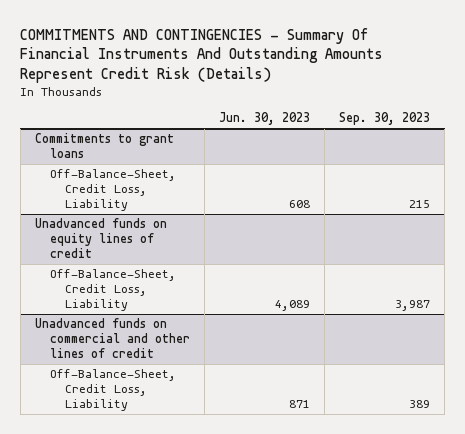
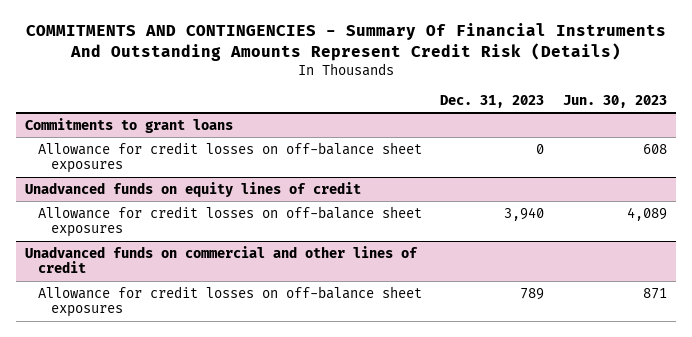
[339,112,431,126] Sep. 30, 2023 -> none
none -> [440,94,545,108] Dec. 31, 2023
[49,169,176,211] Off-Balance-Sheet, Credit Loss, Liability -> [37,141,422,174] Allowance for credit losses on off-balance sheet exposures
[49,269,176,311] Off-Balance-Sheet, Credit Loss, Liability -> [37,205,422,238] Allowance for credit losses on off-balance sheet exposures
[49,369,176,411] Off-Balance-Sheet, Credit Loss, Liability -> [37,285,422,318] Allowance for credit losses on off-balance sheet exposures

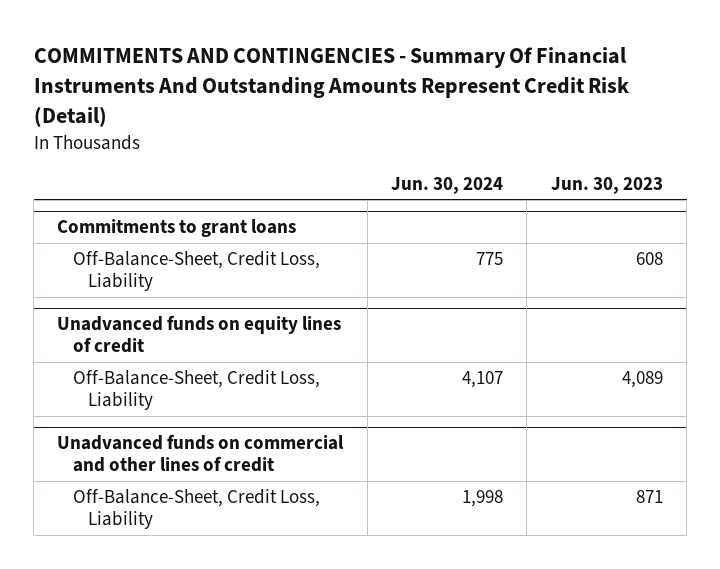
[25,23,666,61] COMMITMENTS AND CONTINGENCIES - Summary Of Financial Instruments And Outstanding Amounts Represent Credit Risk (Details) -> [33,47,629,127] COMMITMENTS AND CONTINGENCIES - Summary Of Financial Instruments And Outstanding Amounts Represent Credit Risk (Detail)
[440,94,545,108] Dec. 31, 2023 -> none
none -> [391,176,504,194] Jun. 30, 2024
[37,141,422,174] Allowance for credit losses on off-balance sheet exposures -> [72,251,320,292] Off-Balance-Sheet, Credit Loss, Liability
[37,205,422,238] Allowance for credit losses on off-balance sheet exposures -> [72,370,320,411] Off-Balance-Sheet, Credit Loss, Liability
[37,285,422,318] Allowance for credit losses on off-balance sheet exposures -> [72,489,320,530] Off-Balance-Sheet, Credit Loss, Liability

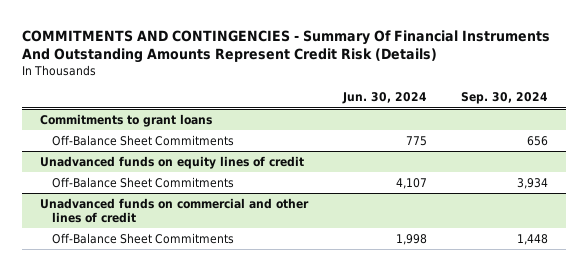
[33,47,629,127] COMMITMENTS AND CONTINGENCIES - Summary Of Financial Instruments And Outstanding Amounts Represent Credit Risk (Detail) -> [22,29,551,63] COMMITMENTS AND CONTINGENCIES - Summary Of Financial Instruments And Outstanding Amounts Represent Credit Risk (Details)
[550,176,663,194] Jun. 30, 2023 -> none
none -> [461,92,549,105] Sep. 30, 2024
[72,251,320,292] Off-Balance-Sheet, Credit Loss, Liability -> [51,134,234,146] Off-Balance Sheet Commitments
[72,370,320,411] Off-Balance-Sheet, Credit Loss, Liability -> [51,176,234,188] Off-Balance Sheet Commitments
[72,489,320,530] Off-Balance-Sheet, Credit Loss, Liability -> [51,232,234,244] Off-Balance Sheet Commitments

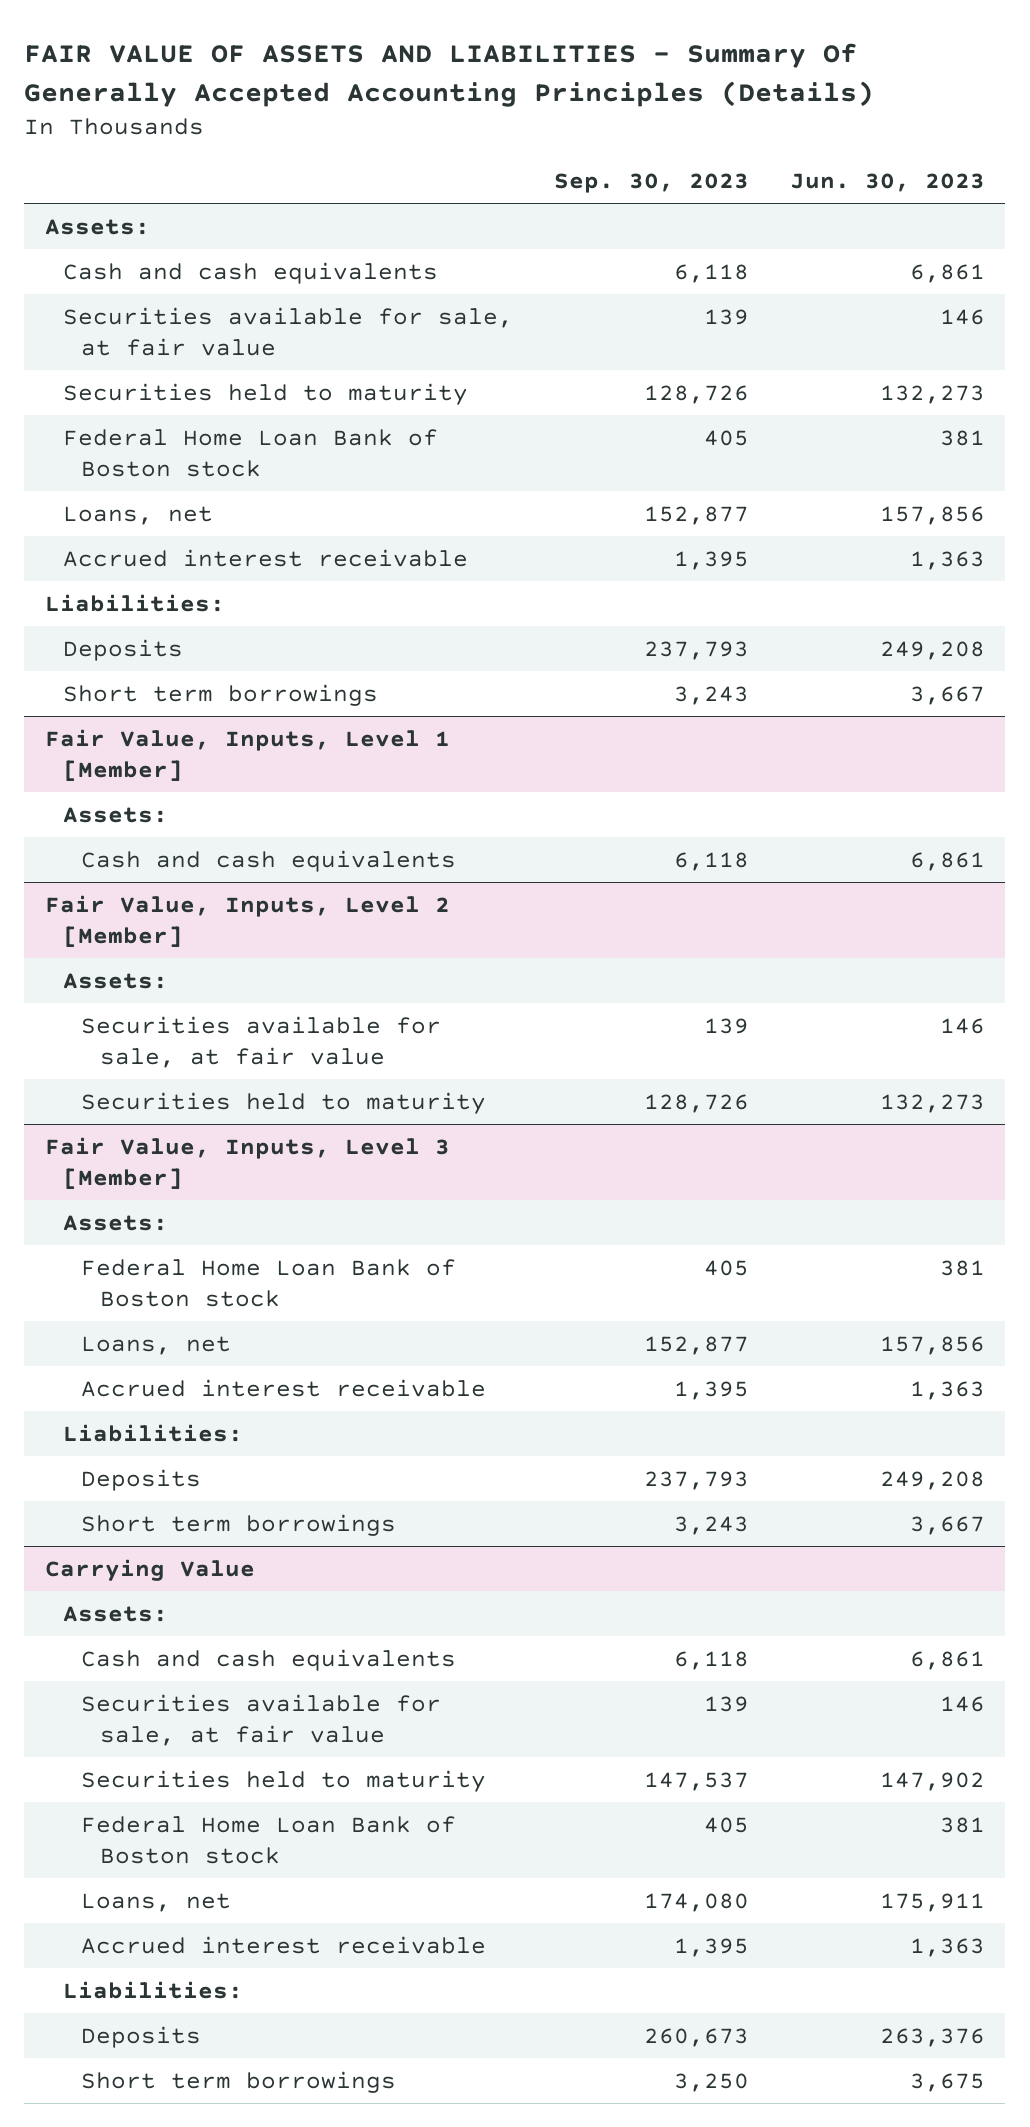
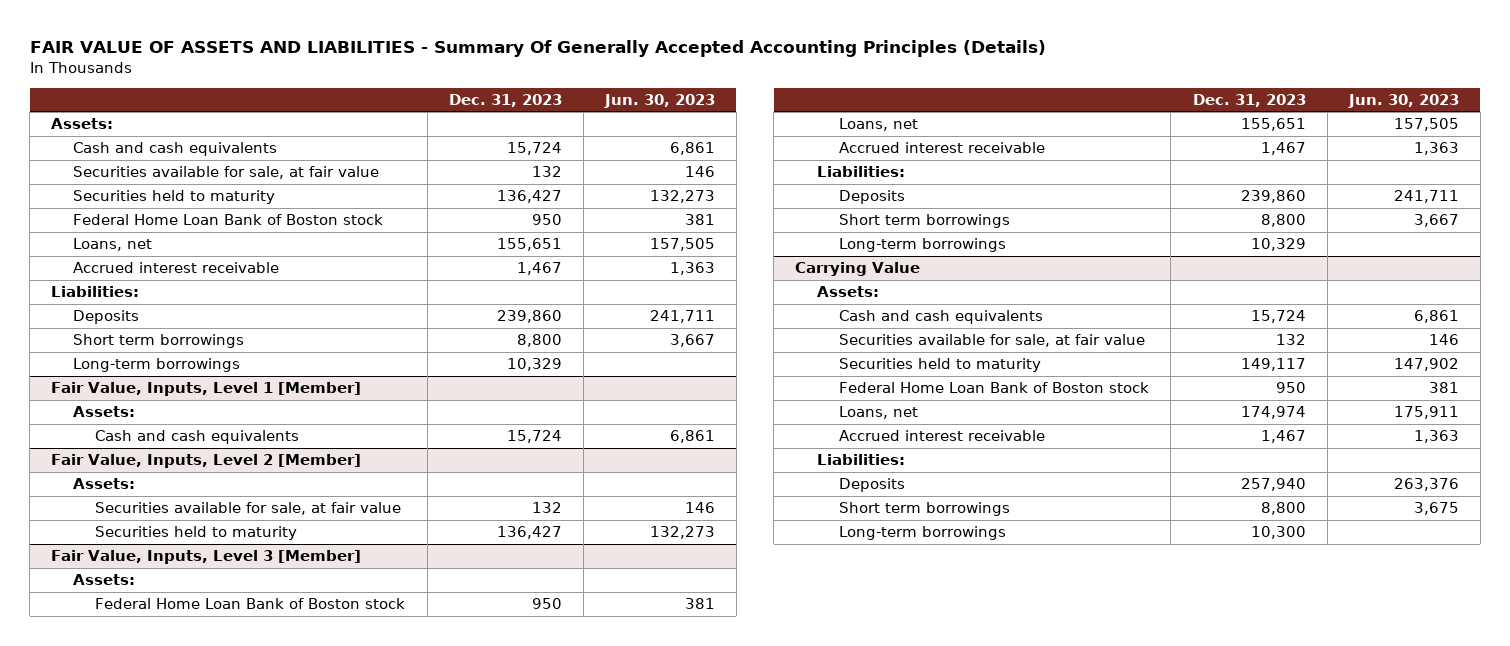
[553,173,749,194] Sep. 30, 2023 -> none
none -> [448,93,562,107] Dec. 31, 2023
[879,505,985,525] 157,856 -> [649,238,715,252] 157,505
[879,640,985,660] 249,208 -> [649,310,715,324] 241,711
none -> [73,358,241,373] Long-term borrowings
[879,1335,985,1355] 157,856 -> [1393,118,1459,132] 157,505
[879,1470,985,1490] 249,208 -> [1393,190,1459,204] 241,711
none -> [839,238,1007,253] Long-term borrowings
none -> [839,526,1007,541] Long-term borrowings

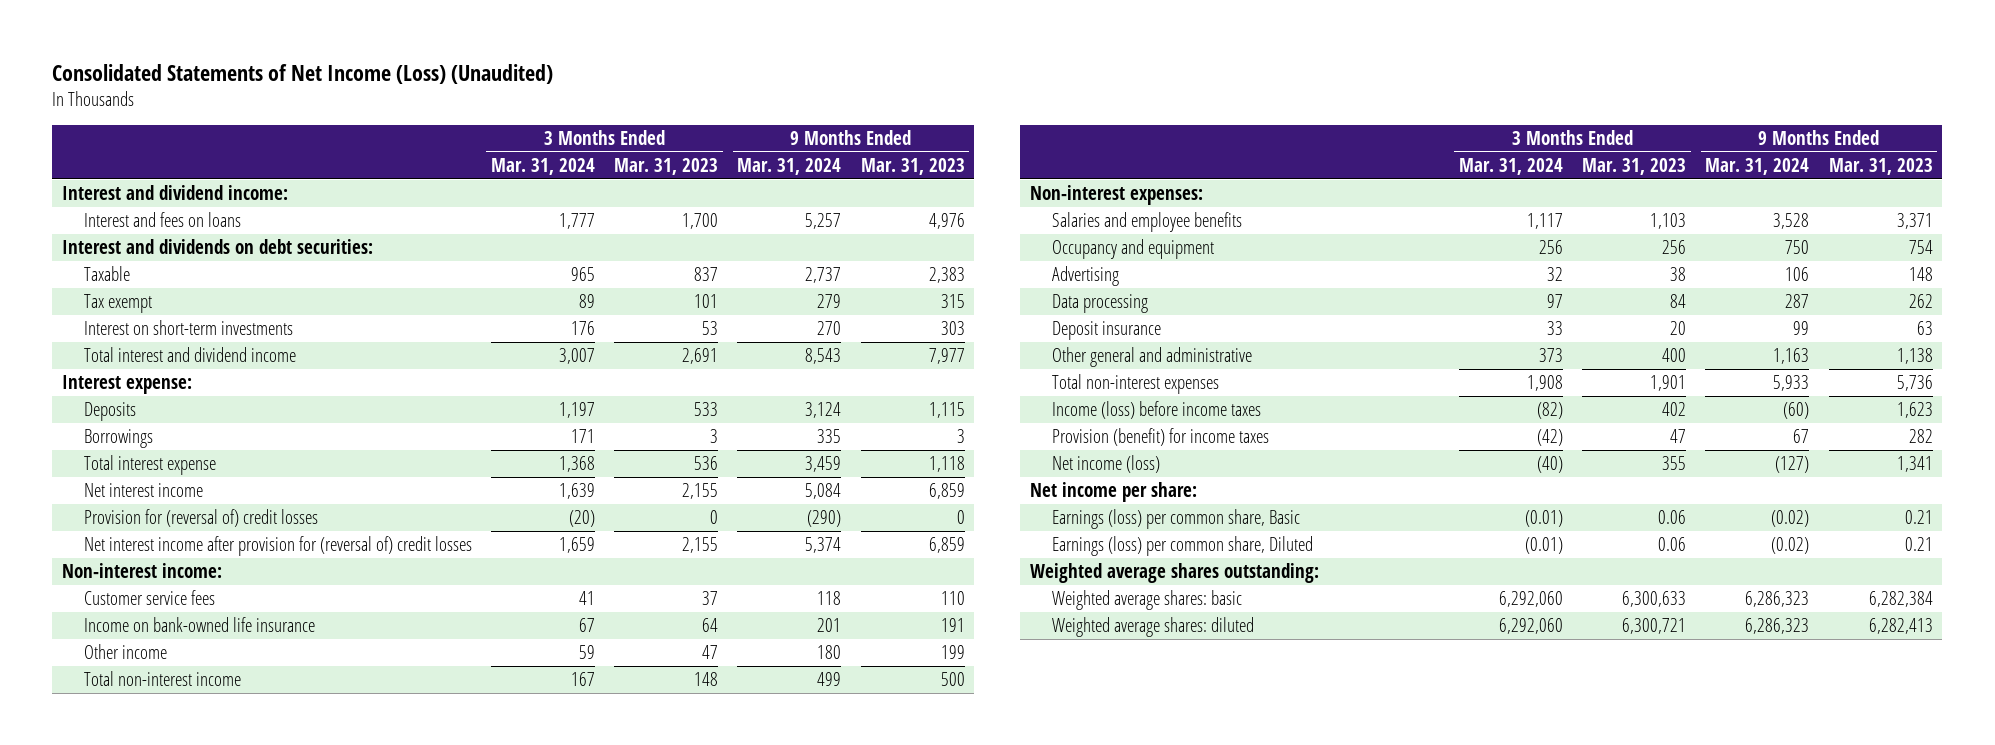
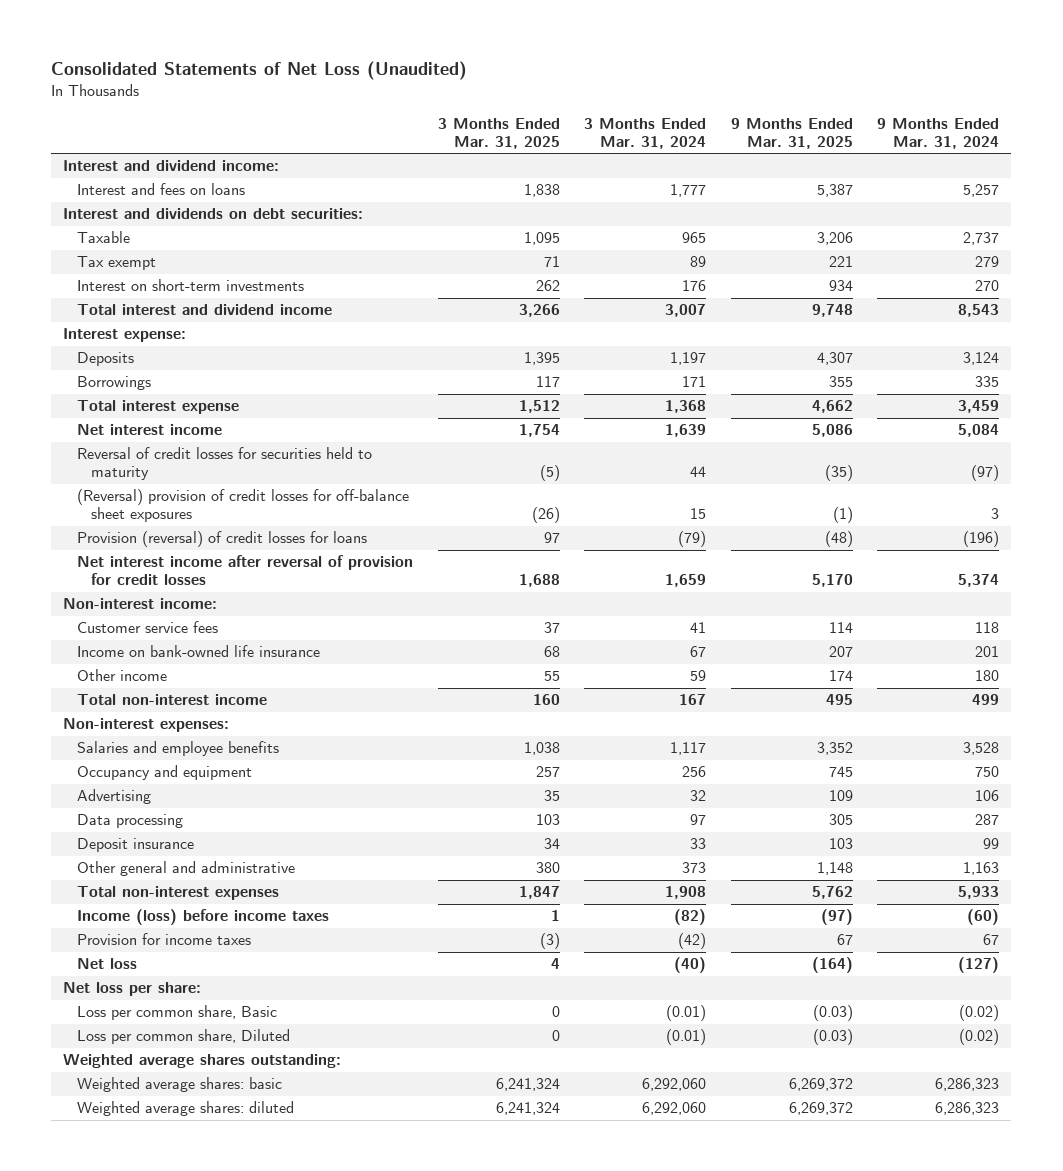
[52,64,554,85] Consolidated Statements of Net Income (Loss) (Unaudited) -> [51,61,468,81] Consolidated Statements of Net Loss (Unaudited)
[614,157,719,175] Mar. 31, 2023 -> none
[860,157,965,175] Mar. 31, 2023 -> none
none -> [437,117,560,149] 3 Months Ended Mar. 31, 2025
none -> [730,117,853,149] 9 Months Ended Mar. 31, 2025
none -> [77,447,373,481] Reversal of credit losses for securities held to maturity
none -> [77,489,410,523] (Reversal) provision of credit losses for off-balance sheet exposures
[83,509,318,528] Provision for (reversal of) credit losses -> [77,531,368,548] Provision (reversal) of credit losses for loans
[569,510,596,528] (20) -> [678,531,707,548] (79)
[807,510,842,528] (290) -> [963,531,1000,548] (196)
[83,536,472,557] Net interest income after provision for (reversal of) credit losses -> [77,555,414,586] Net interest income after reversal of provision for credit losses
[1052,428,1270,447] Provision (benefit) for income taxes -> [77,933,252,946] Provision for income taxes
[1052,455,1161,474] Net income (loss) -> [77,958,138,970] Net loss
[1030,482,1198,503] Net income per share: -> [63,982,202,997] Net loss per share:
[1052,509,1301,530] Earnings (loss) per common share, Basic -> [77,1005,278,1021] Loss per common share, Basic
[1052,536,1314,557] Earnings (loss) per common share, Diluted -> [77,1029,291,1045] Loss per common share, Diluted

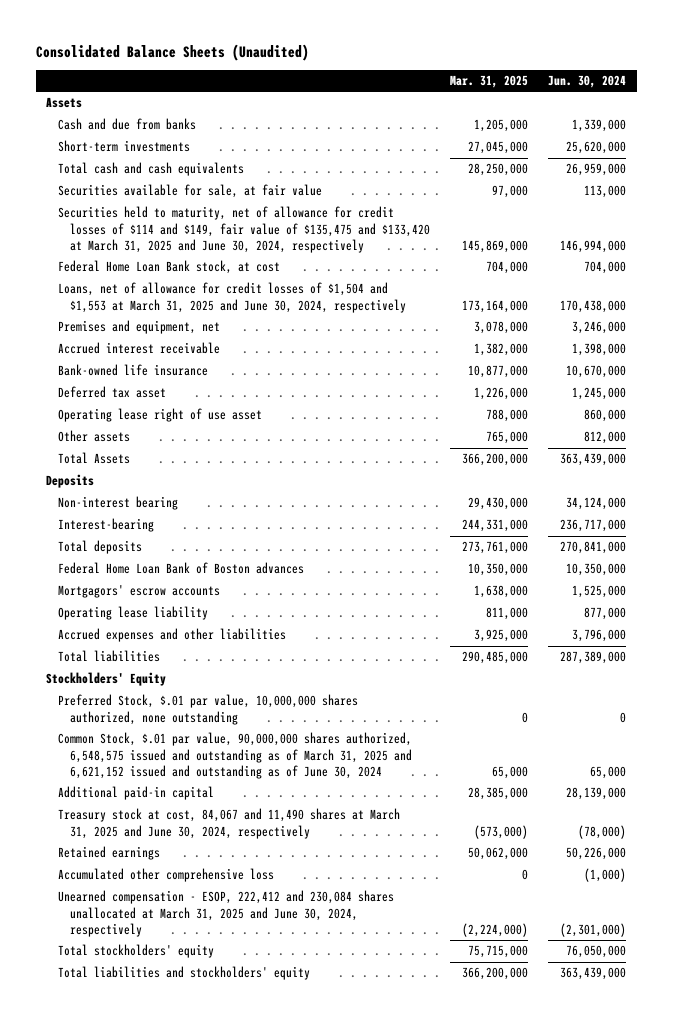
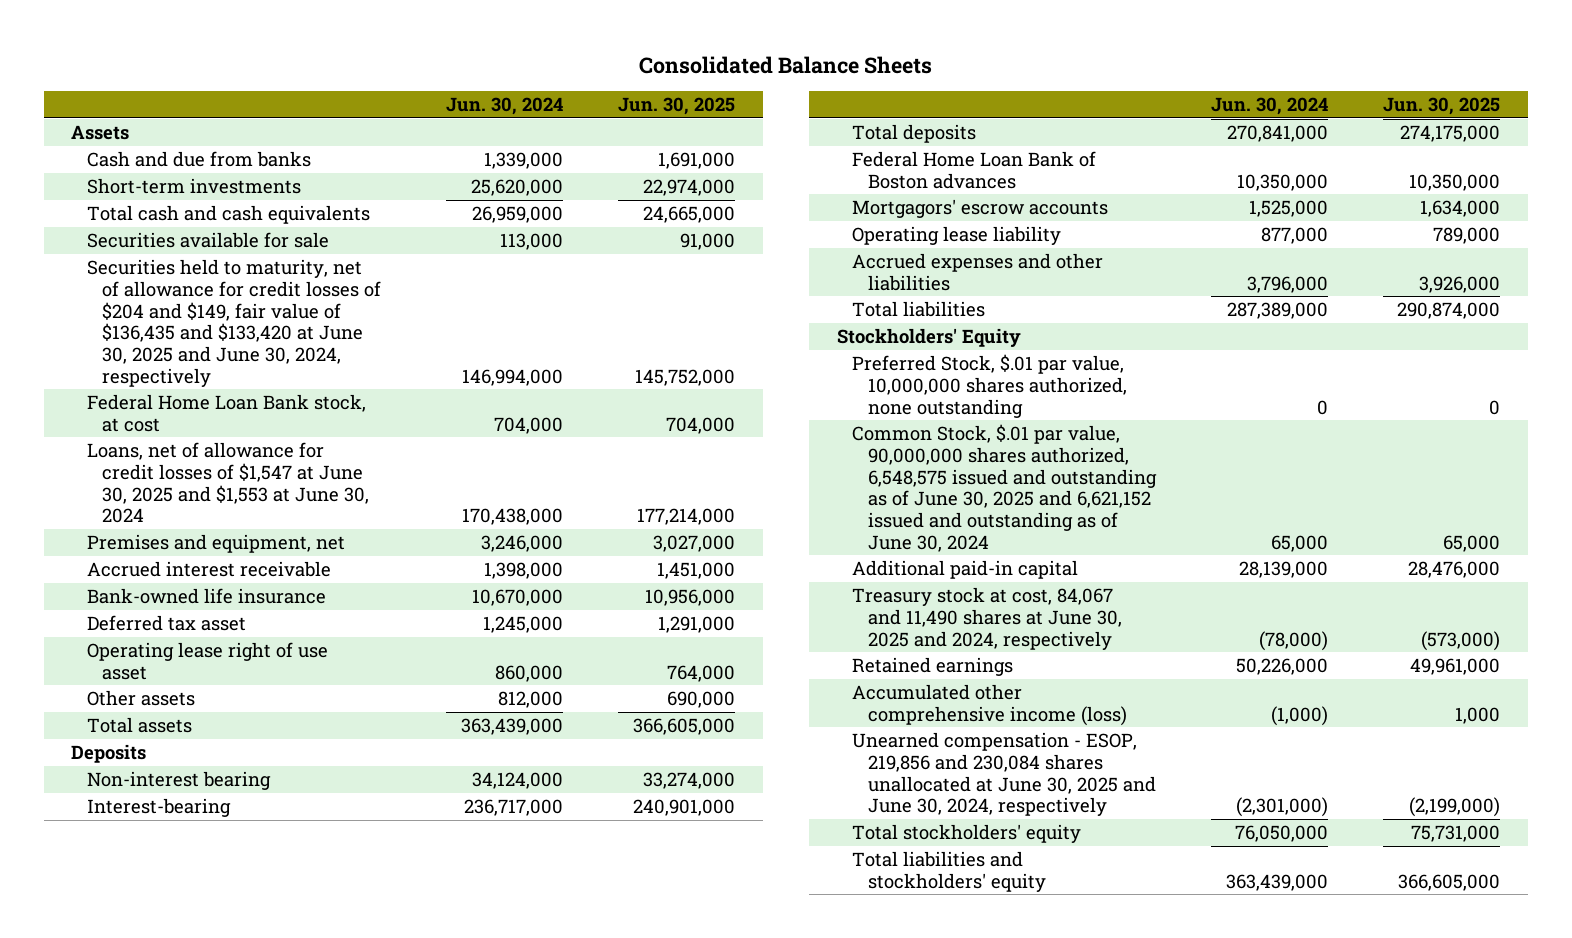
[36,43,310,61] Consolidated Balance Sheets (Unaudited) -> [638,55,932,74] Consolidated Balance Sheets
[449,75,528,89] Mar. 31, 2025 -> none
none -> [617,97,735,116] Jun. 30, 2025
[57,184,322,199] Securities available for sale, at fair value -> [86,232,329,249] Securities available for sale
[57,206,430,253] Securities held to maturity, net of allowance for credit losses of $114 and $149, fair value of $135,475 and $133,420 at March 31, 2025 and June 30, 2024, respectively -> [86,259,382,387] Securities held to maturity, net of allowance for credit losses of $204 and $149, fair value of $136,435 and $133,420 at June 30, 2025 and June 30, 2024, respectively
[57,282,406,313] Loans, net of allowance for credit losses of $1,504 and $1,553 at March 31, 2025 and June 30, 2024, respectively -> [86,442,370,524] Loans, net of allowance for credit losses of $1,547 at June 30, 2025 and $1,553 at June 30, 2024
[57,452,130,465] Total Assets -> [86,717,192,734] Total assets
[57,732,412,779] Common Stock, $.01 par value, 90,000,000 shares authorized, 6,548,575 issued and outstanding as of March 31, 2025 and 6,621,152 issued and outstanding as of June 30, 2024 -> [852,424,1157,552] Common Stock, $.01 par value, 90,000,000 shares authorized, 6,548,575 issued and outstanding as of June 30, 2025 and 6,621,152 issued and outstanding as of June 30, 2024
[57,808,400,839] Treasury stock at cost, 84,067 and 11,490 shares at March 31, 2025 and June 30, 2024, respectively -> [852,587,1122,650] Treasury stock at cost, 84,067 and 11,490 shares at June 30, 2025 and 2024, respectively
[57,868,274,883] Accumulated other comprehensive loss -> [852,684,1127,726] Accumulated other comprehensive income (loss)
[57,890,394,937] Unearned compensation - ESOP, 222,412 and 230,084 shares unallocated at March 31, 2025 and June 30, 2024, respectively -> [852,732,1156,817] Unearned compensation - ESOP, 219,856 and 230,084 shares unallocated at June 30, 2025 and June 30, 2024, respectively

